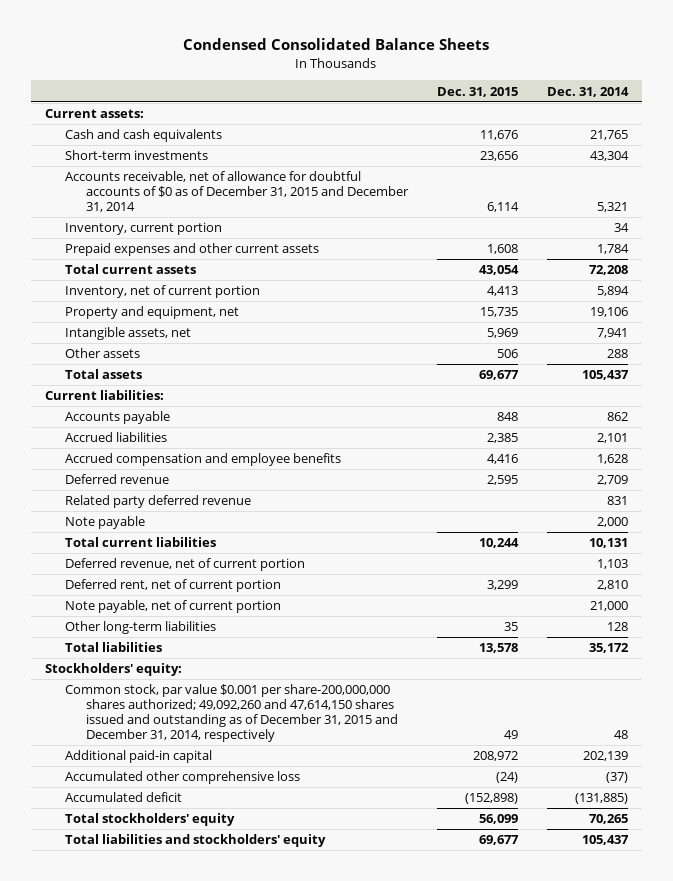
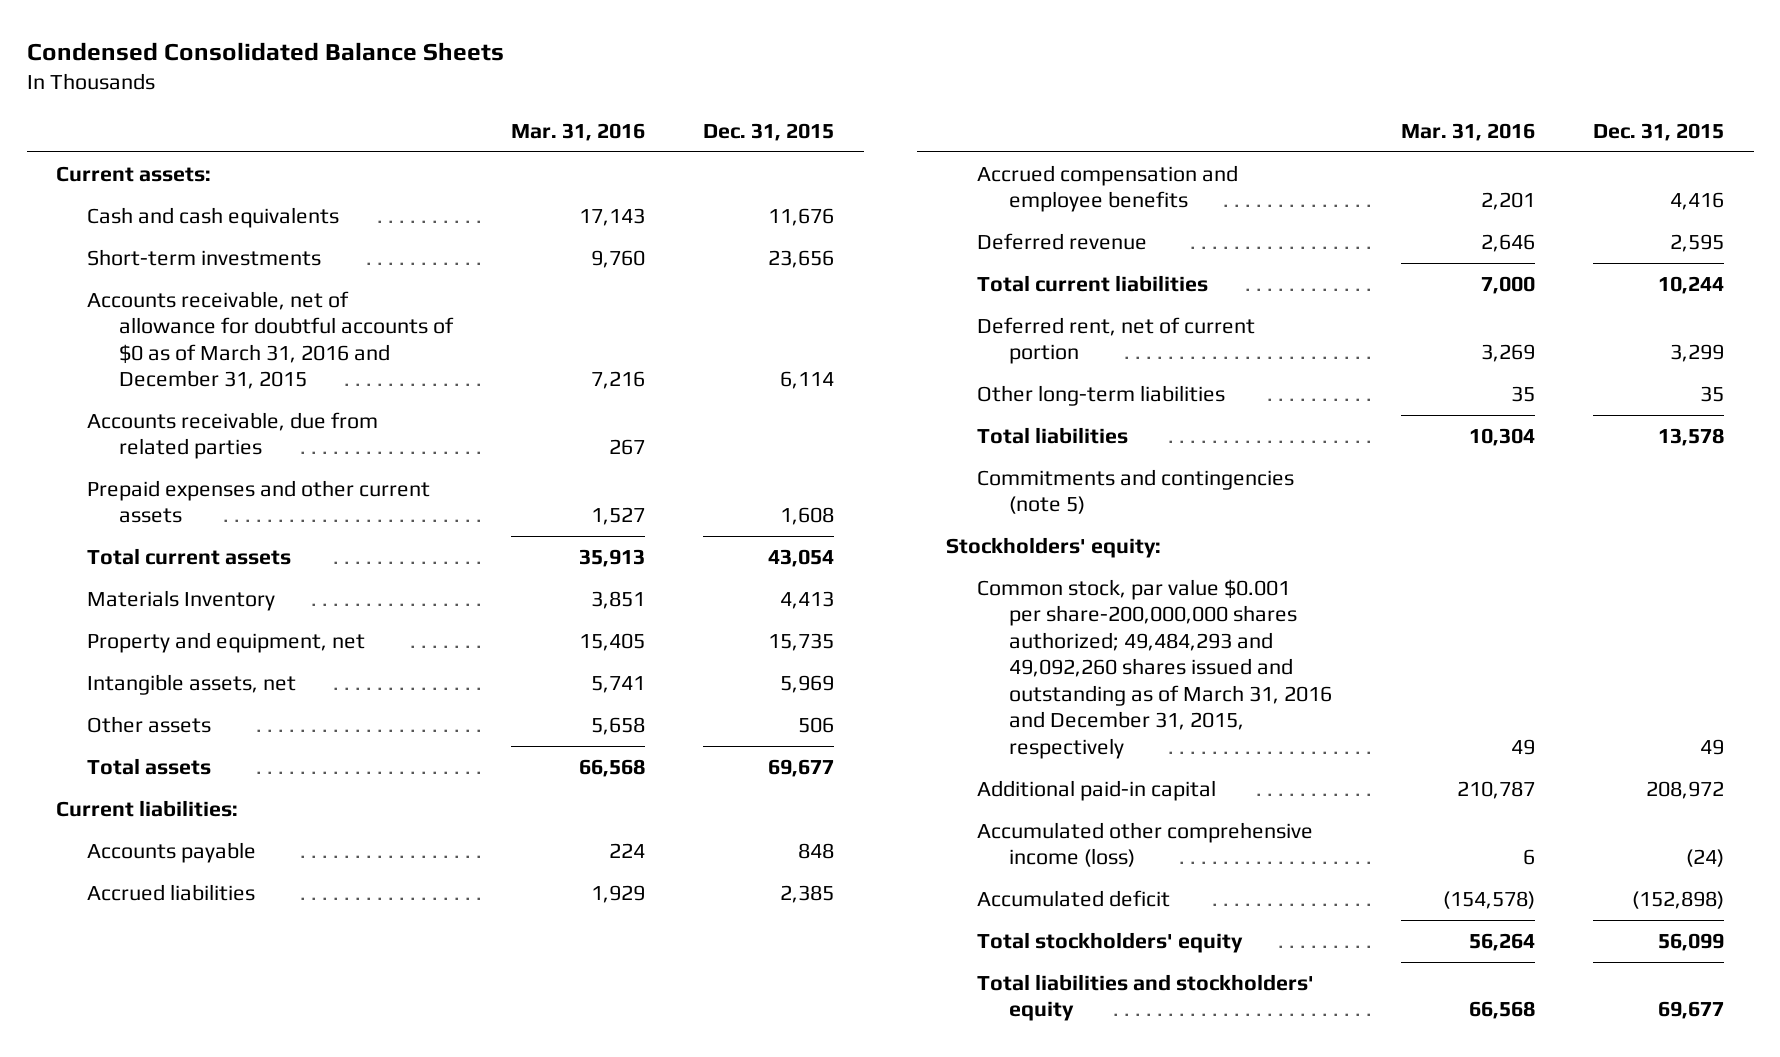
[546,86,629,97] Dec. 31, 2014 -> none
none -> [511,122,646,141] Mar. 31, 2016
[65,222,223,236] Inventory, current portion -> none
[65,171,409,212] Accounts receivable, net of allowance for doubtful accounts of $0 as of December 31, 2015 and December 31, 2014 -> [87,290,454,390] Accounts receivable, net of allowance for doubtful accounts of $0 as of March 31, 2016 and December 31, 2015
none -> [87,411,379,460] Accounts receivable, due from related parties
[65,285,261,299] Inventory, net of current portion -> [87,589,276,611] Materials Inventory
[65,495,252,509] Related party deferred revenue -> none
[65,516,146,530] Note payable -> none
[65,558,306,572] Deferred revenue, net of current portion -> none
[65,600,282,614] Note payable, net of current portion -> none
none -> [977,468,1295,515] Commitments and contingencies (note 5)
[65,684,398,742] Common stock, par value $0.001 per share-200,000,000 shares authorized; 49,092,260 and 47,614,150 shares issued and outstanding as of December 31, 2015 and December 31, 2014, respectively -> [977,578,1332,759] Common stock, par value $0.001 per share-200,000,000 shares authorized; 49,484,293 and 49,092,260 shares issued and outstanding as of March 31, 2016 and December 31, 2015, respectively
[65,771,301,785] Accumulated other comprehensive loss -> [977,821,1314,868] Accumulated other comprehensive income (loss)

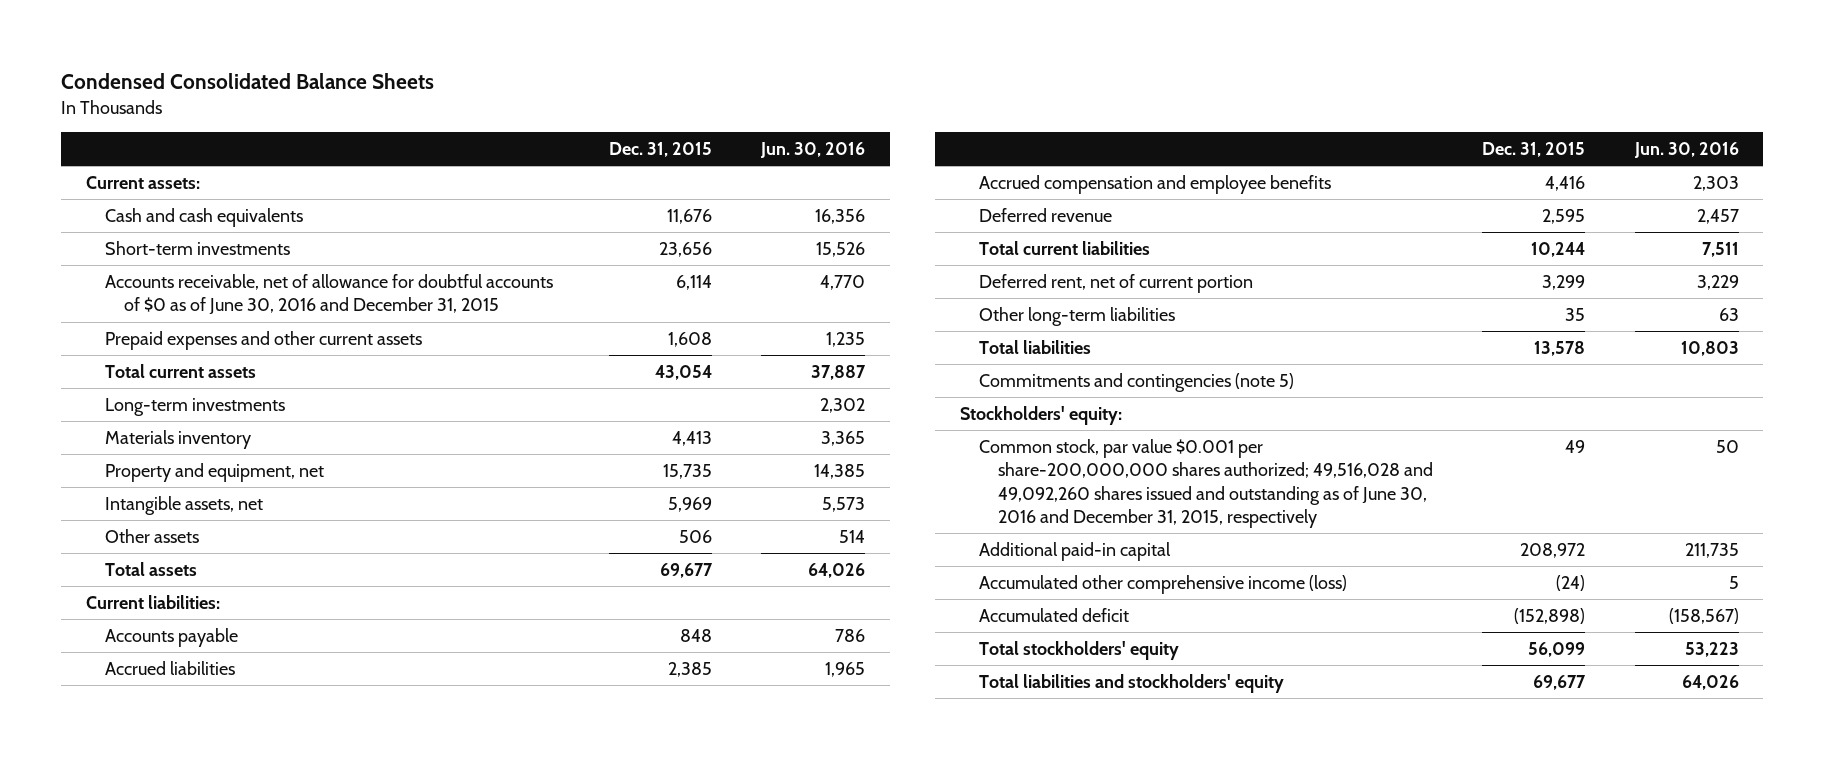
[511,122,646,141] Mar. 31, 2016 -> none
none -> [759,141,865,158] Jun. 30, 2016
[87,411,379,460] Accounts receivable, due from related parties -> none
[87,290,454,390] Accounts receivable, net of allowance for doubtful accounts of $0 as of March 31, 2016 and December 31, 2015 -> [105,274,554,316] Accounts receivable, net of allowance for doubtful accounts of $0 as of June 30, 2016 and December 31, 2015
none -> [105,398,286,417] Long-term investments
[87,589,276,611] Materials Inventory -> [105,430,252,450] Materials inventory
[977,578,1332,759] Common stock, par value $0.001 per share-200,000,000 shares authorized; 49,484,293 and 49,092,260 shares issued and outstanding as of March 31, 2016 and December 31, 2015, respectively -> [978,439,1433,528] Common stock, par value $0.001 per share-200,000,000 shares authorized; 49,516,028 and 49,092,260 shares issued and outstanding as of June 30, 2016 and December 31, 2015, respectively

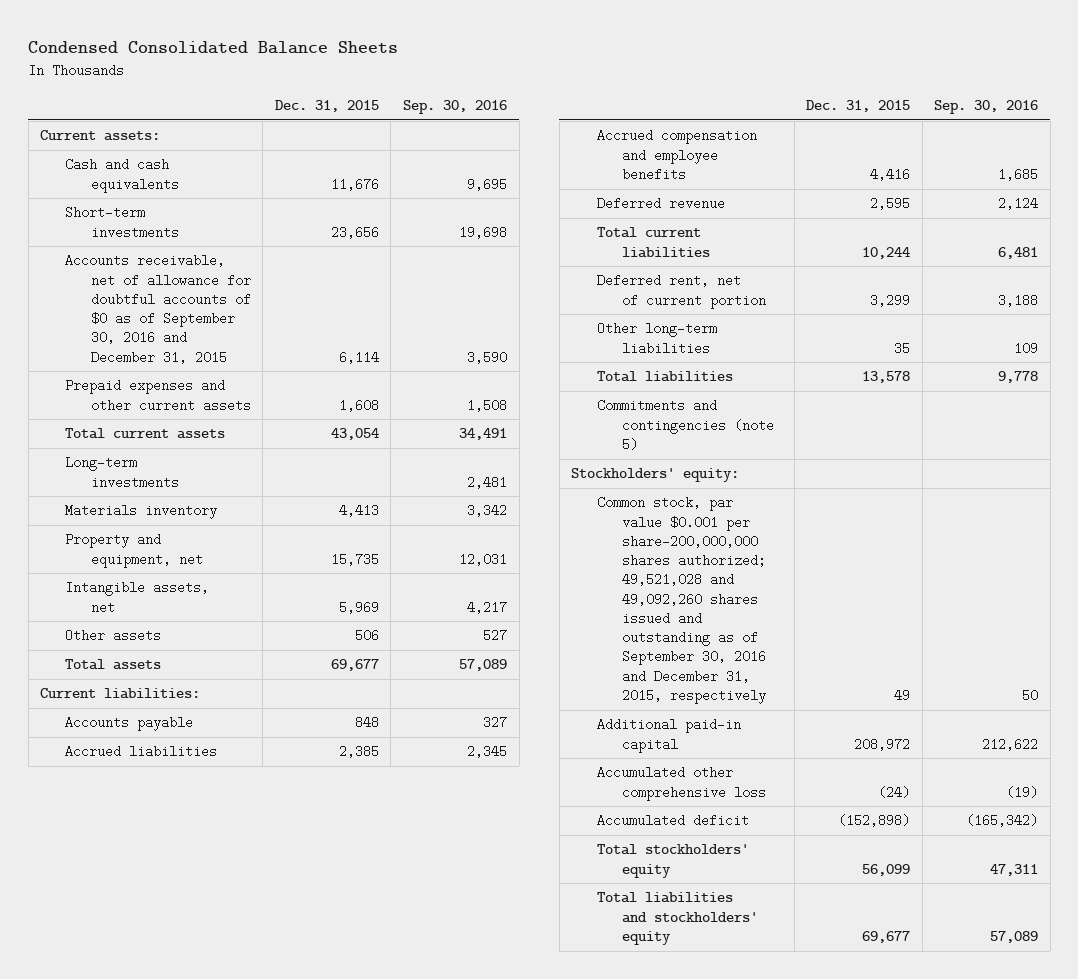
[759,141,865,158] Jun. 30, 2016 -> none
none -> [403,100,508,115] Sep. 30, 2016
[105,274,554,316] Accounts receivable, net of allowance for doubtful accounts of $0 as of June 30, 2016 and December 31, 2015 -> [65,254,251,364] Accounts receivable, net of allowance for doubtful accounts of $0 as of September 30, 2016 and December 31, 2015
[978,439,1433,528] Common stock, par value $0.001 per share-200,000,000 shares authorized; 49,516,028 and 49,092,260 shares issued and outstanding as of June 30, 2016 and December 31, 2015, respectively -> [596,496,766,704] Common stock, par value $0.001 per share-200,000,000 shares authorized; 49,521,028 and 49,092,260 shares issued and outstanding as of September 30, 2016 and December 31, 2015, respectively
[978,575,1347,595] Accumulated other comprehensive income (loss) -> [596,766,766,801] Accumulated other comprehensive loss

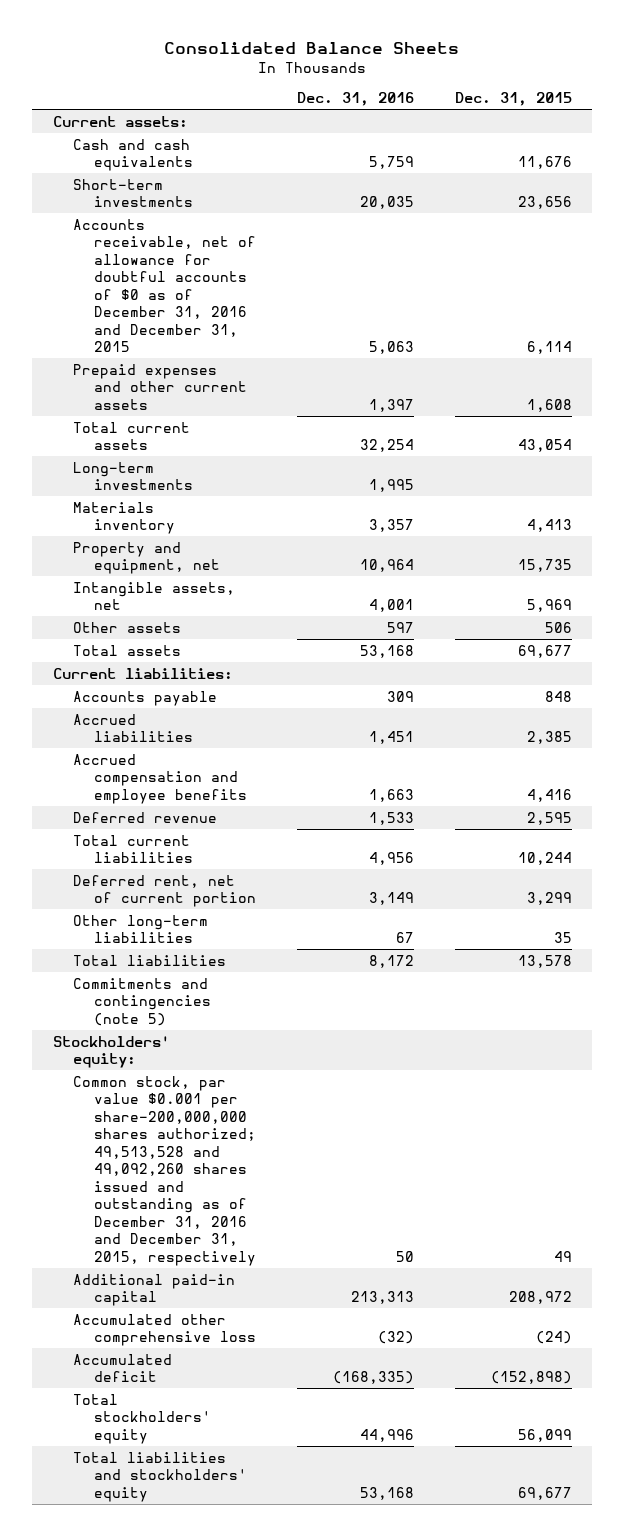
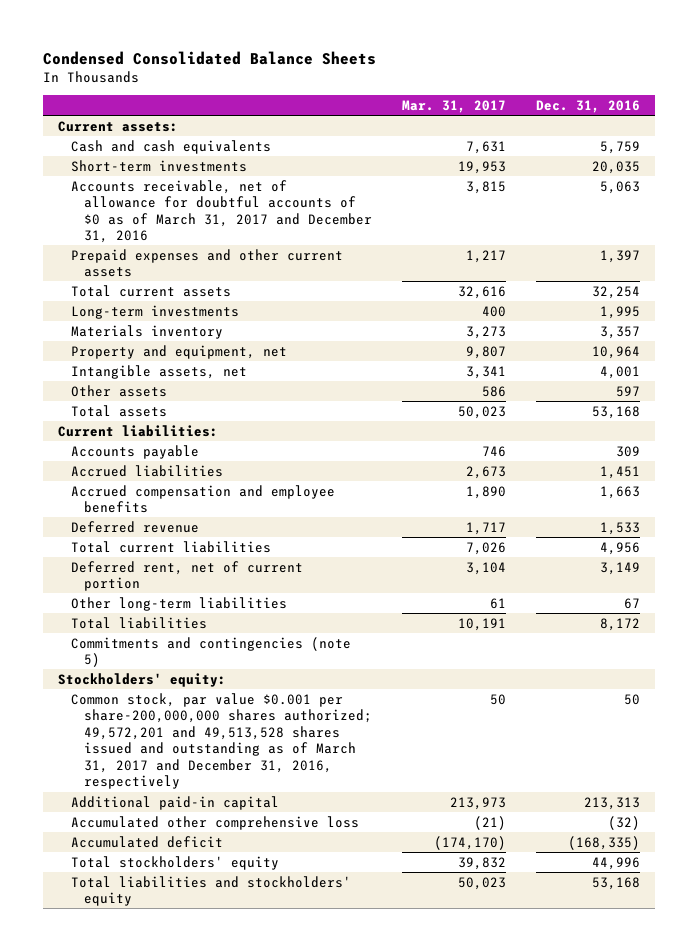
[164,41,460,54] Consolidated Balance Sheets -> [42,50,376,65] Condensed Consolidated Balance Sheets
[454,92,572,107] Dec. 31, 2015 -> none
none -> [401,99,506,113] Mar. 31, 2017
[73,218,257,353] Accounts receivable, net of allowance for doubtful accounts of $0 as of December 31, 2016 and December 31, 2015 -> [70,179,372,244] Accounts receivable, net of allowance for doubtful accounts of $0 as of March 31, 2017 and December 31, 2016
[73,1075,257,1267] Common stock, par value $0.001 per share-200,000,000 shares authorized; 49,513,528 and 49,092,260 shares issued and outstanding as of December 31, 2016 and December 31, 2015, respectively -> [70,692,372,790] Common stock, par value $0.001 per share-200,000,000 shares authorized; 49,572,201 and 49,513,528 shares issued and outstanding as of March 31, 2017 and December 31, 2016, respectively

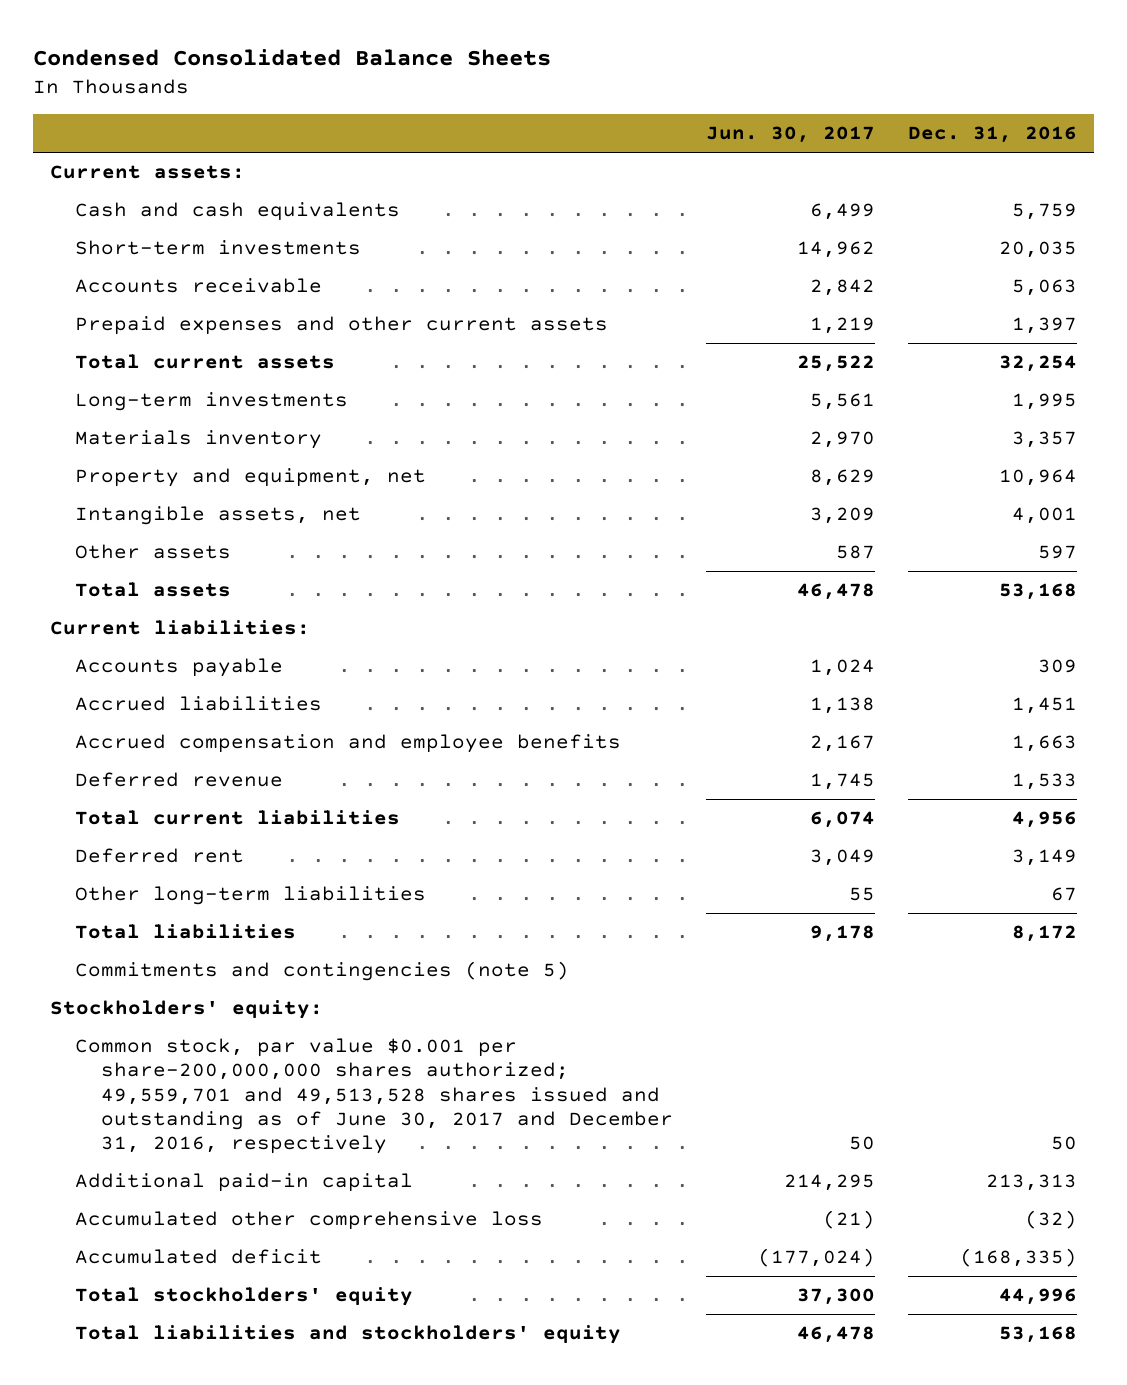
[401,99,506,113] Mar. 31, 2017 -> none
none -> [705,126,875,144] Jun. 30, 2017
[70,179,372,244] Accounts receivable, net of allowance for doubtful accounts of $0 as of March 31, 2017 and December 31, 2016 -> [75,278,323,294] Accounts receivable
[70,560,303,592] Deferred rent, net of current portion -> [75,848,245,864] Deferred rent
[70,692,372,790] Common stock, par value $0.001 per share-200,000,000 shares authorized; 49,572,201 and 49,513,528 shares issued and outstanding as of March 31, 2017 and December 31, 2016, respectively -> [75,1038,673,1154] Common stock, par value $0.001 per share-200,000,000 shares authorized; 49,559,701 and 49,513,528 shares issued and outstanding as of June 30, 2017 and December 31, 2016, respectively

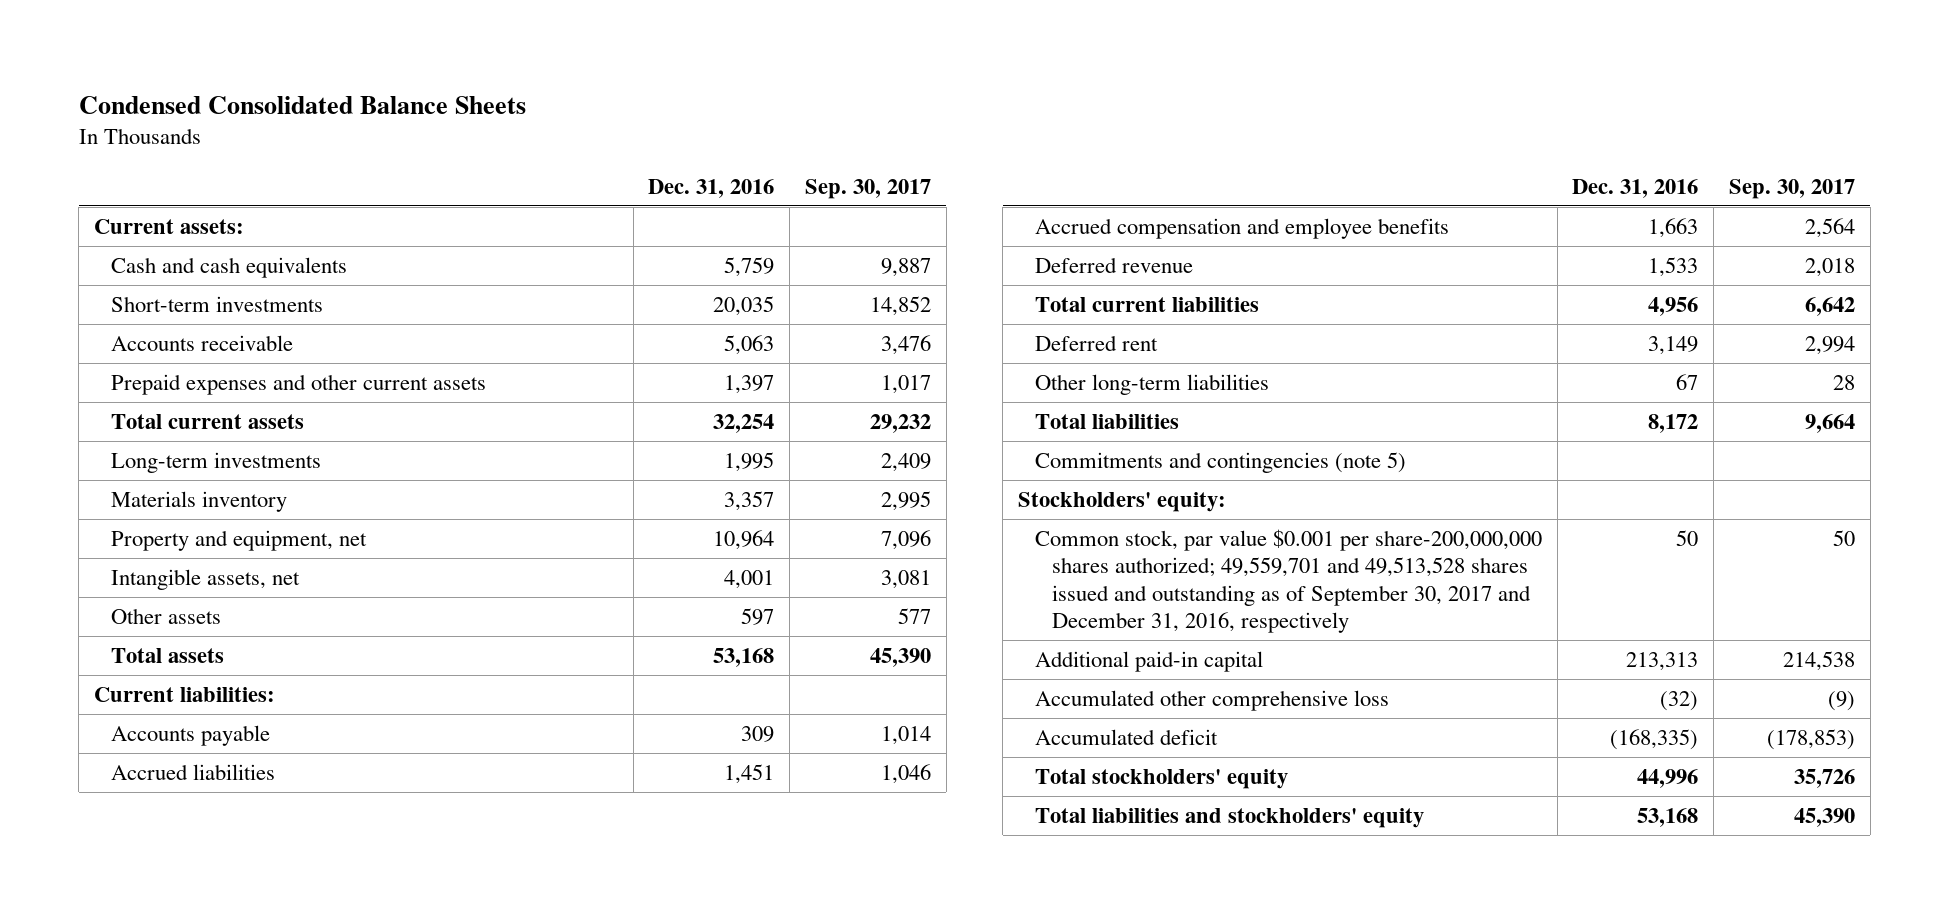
[705,126,875,144] Jun. 30, 2017 -> none
none -> [804,178,931,199] Sep. 30, 2017
[75,1038,673,1154] Common stock, par value $0.001 per share-200,000,000 shares authorized; 49,559,701 and 49,513,528 shares issued and outstanding as of June 30, 2017 and December 31, 2016, respectively -> [1034,529,1542,633] Common stock, par value $0.001 per share-200,000,000 shares authorized; 49,559,701 and 49,513,528 shares issued and outstanding as of September 30, 2017 and December 31, 2016, respectively

